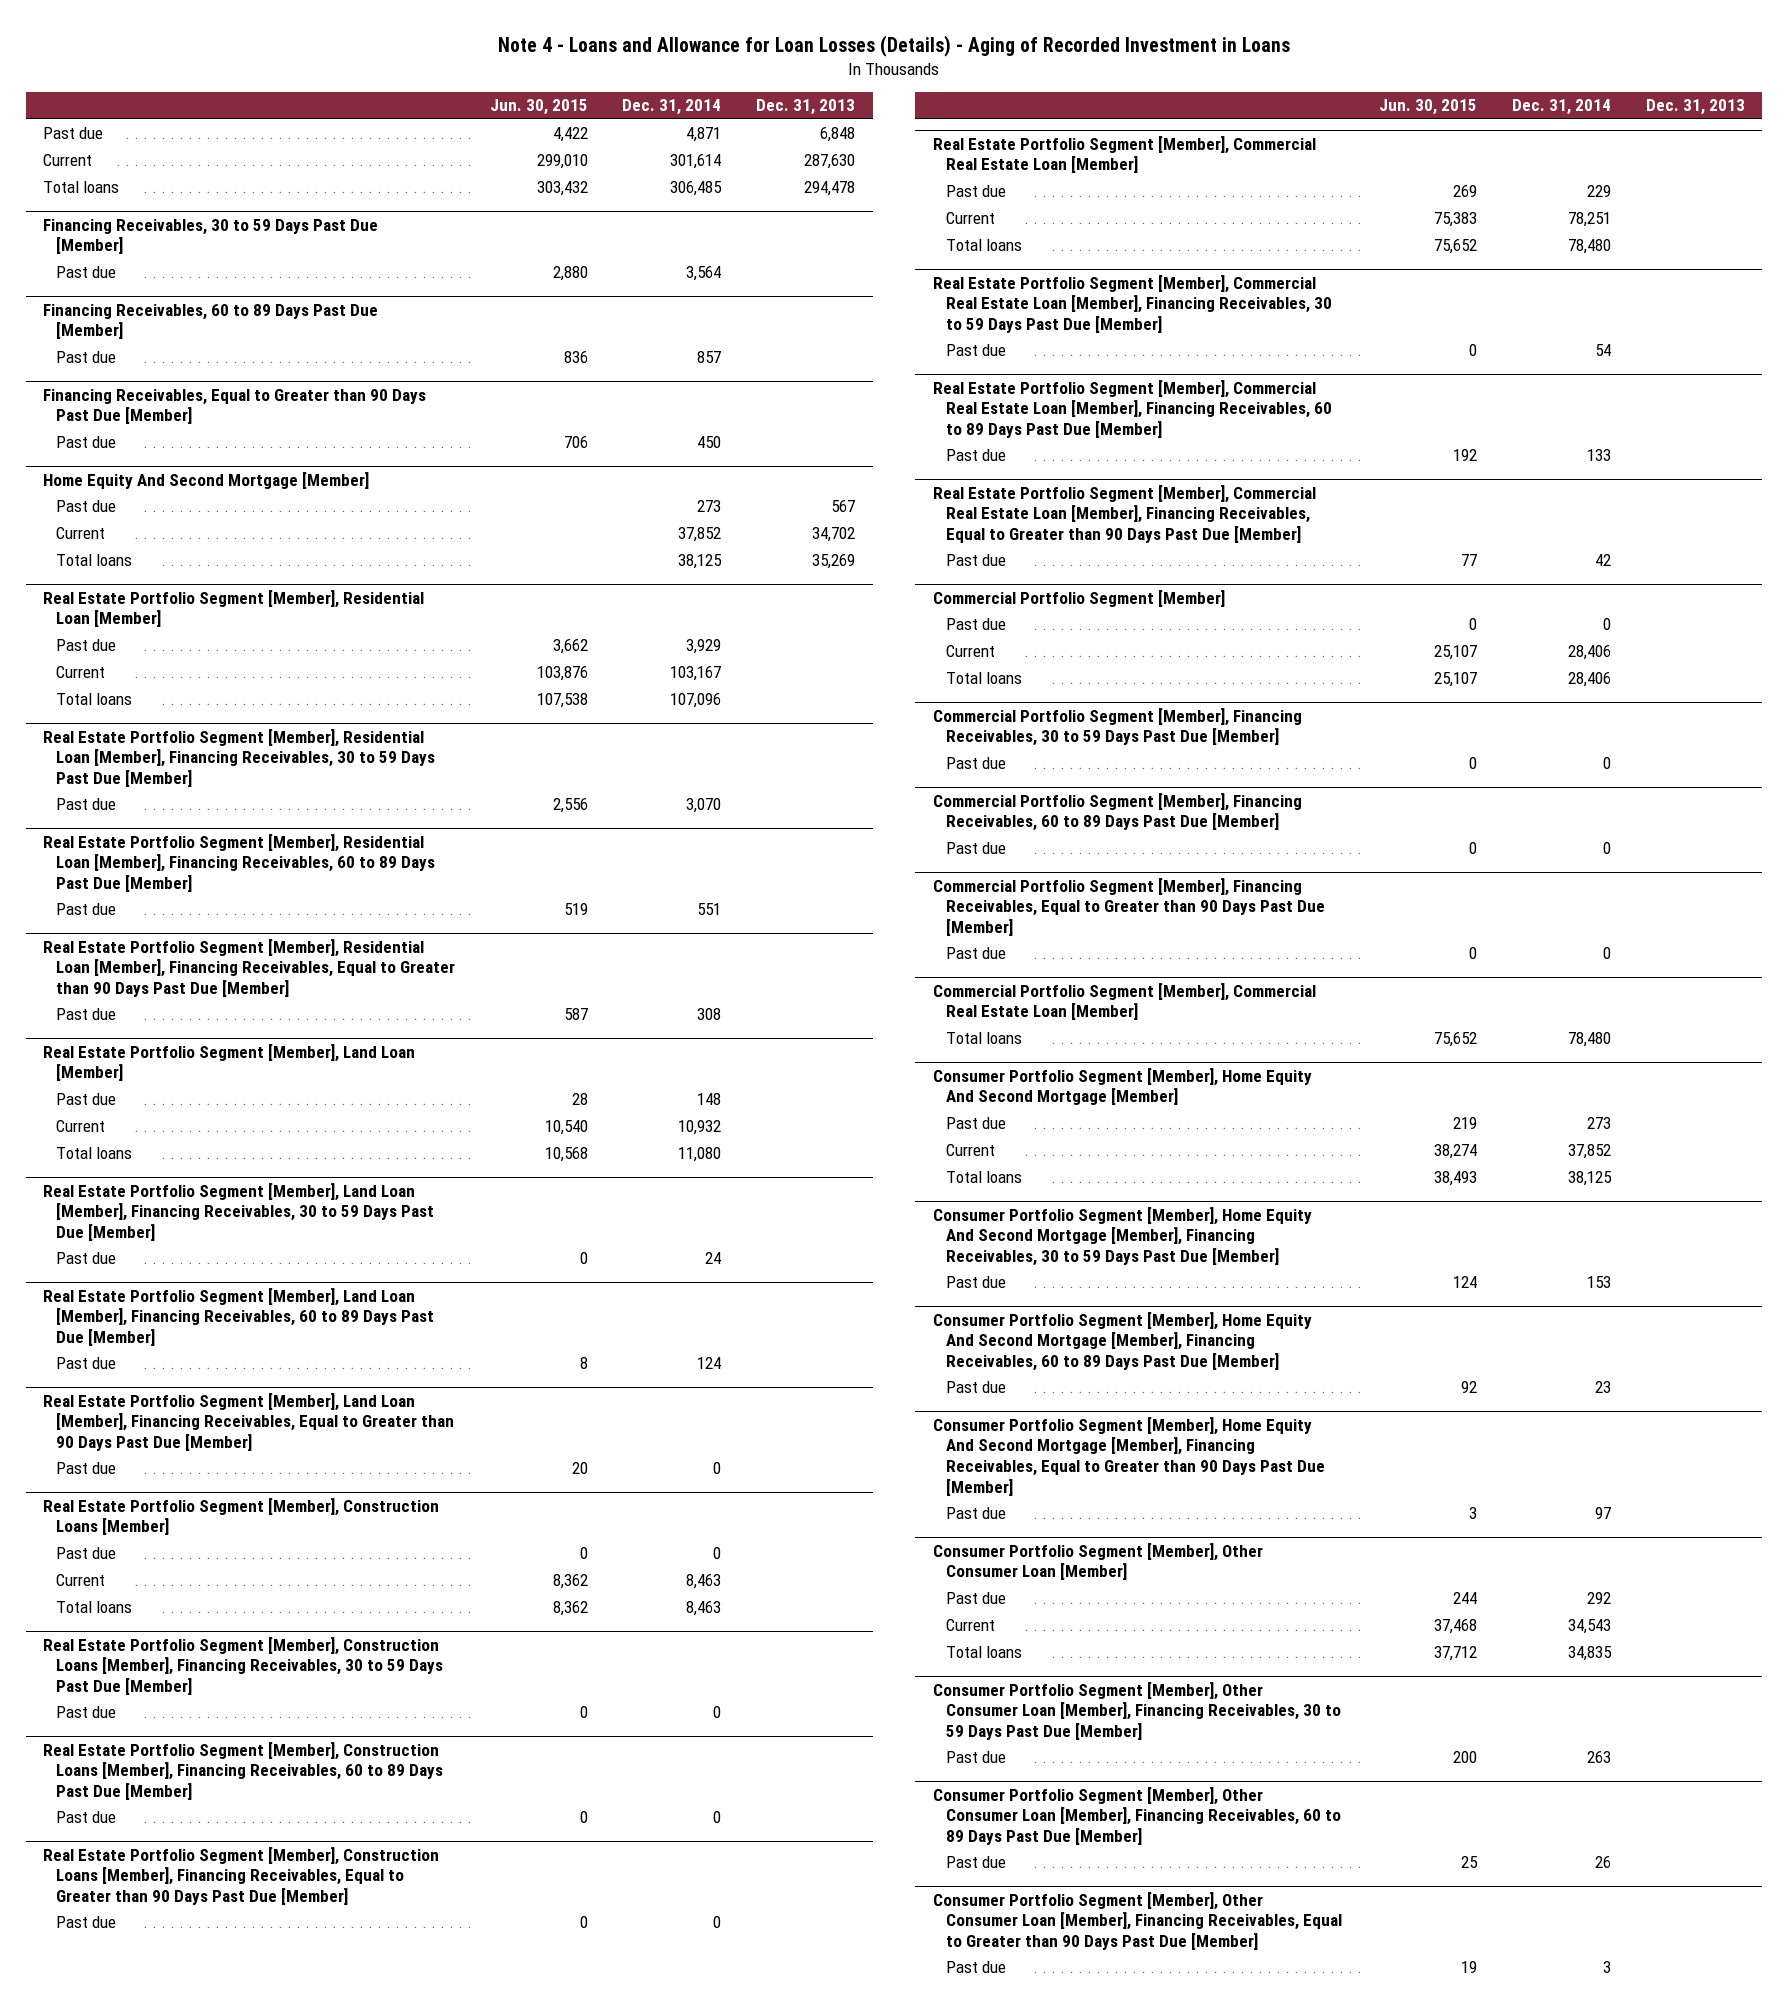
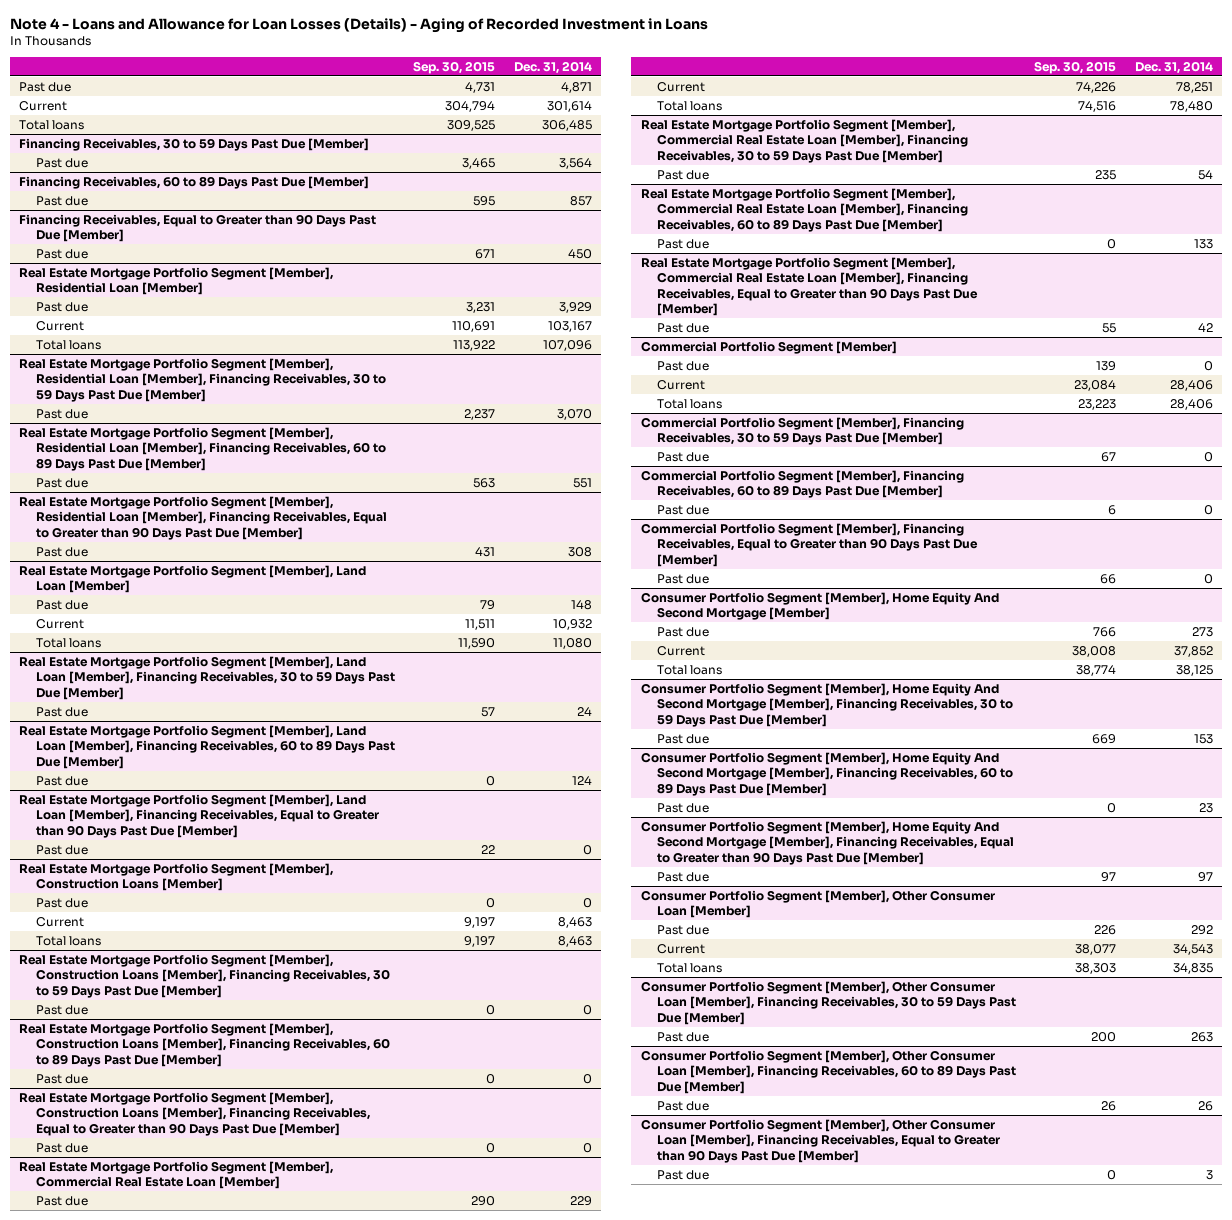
[489,99,588,116] Jun. 30, 2015 -> none
[756,99,856,116] Dec. 31, 2013 -> none
none -> [413,60,496,74] Sep. 30, 2015
[43,471,370,489] Home Equity And Second Mortgage [Member] -> none
[55,500,116,513] Past due -> none
[55,527,105,540] Current -> none
[55,554,132,567] Total loans -> none
[43,589,425,628] Real Estate Portfolio Segment [Member], Residential Loan [Member] -> [19,266,334,296] Real Estate Mortgage Portfolio Segment [Member], Residential Loan [Member]
[43,728,435,787] Real Estate Portfolio Segment [Member], Residential Loan [Member], Financing Receivables, 30 to 59 Days Past Due [Member] -> [19,357,386,402] Real Estate Mortgage Portfolio Segment [Member], Residential Loan [Member], Financing Receivables, 30 to 59 Days Past Due [Member]
[43,833,435,892] Real Estate Portfolio Segment [Member], Residential Loan [Member], Financing Receivables, 60 to 89 Days Past Due [Member] -> [19,426,386,471] Real Estate Mortgage Portfolio Segment [Member], Residential Loan [Member], Financing Receivables, 60 to 89 Days Past Due [Member]
[43,938,455,997] Real Estate Portfolio Segment [Member], Residential Loan [Member], Financing Receivables, Equal to Greater than 90 Days Past Due [Member] -> [19,495,387,540] Real Estate Mortgage Portfolio Segment [Member], Residential Loan [Member], Financing Receivables, Equal to Greater than 90 Days Past Due [Member]
[43,1043,416,1082] Real Estate Portfolio Segment [Member], Land Loan [Member] -> [19,564,367,594] Real Estate Mortgage Portfolio Segment [Member], Land Loan [Member]
[43,1182,434,1241] Real Estate Portfolio Segment [Member], Land Loan [Member], Financing Receivables, 30 to 59 Days Past Due [Member] -> [19,655,395,700] Real Estate Mortgage Portfolio Segment [Member], Land Loan [Member], Financing Receivables, 30 to 59 Days Past Due [Member]
[43,1287,434,1346] Real Estate Portfolio Segment [Member], Land Loan [Member], Financing Receivables, 60 to 89 Days Past Due [Member] -> [19,724,395,769] Real Estate Mortgage Portfolio Segment [Member], Land Loan [Member], Financing Receivables, 60 to 89 Days Past Due [Member]
[43,1392,454,1451] Real Estate Portfolio Segment [Member], Land Loan [Member], Financing Receivables, Equal to Greater than 90 Days Past Due [Member] -> [19,793,379,838] Real Estate Mortgage Portfolio Segment [Member], Land Loan [Member], Financing Receivables, Equal to Greater than 90 Days Past Due [Member]
[43,1497,440,1536] Real Estate Portfolio Segment [Member], Construction Loans [Member] -> [19,862,334,892] Real Estate Mortgage Portfolio Segment [Member], Construction Loans [Member]
[43,1636,443,1695] Real Estate Portfolio Segment [Member], Construction Loans [Member], Financing Receivables, 30 to 59 Days Past Due [Member] -> [19,953,390,998] Real Estate Mortgage Portfolio Segment [Member], Construction Loans [Member], Financing Receivables, 30 to 59 Days Past Due [Member]
[43,1741,443,1800] Real Estate Portfolio Segment [Member], Construction Loans [Member], Financing Receivables, 60 to 89 Days Past Due [Member] -> [19,1022,390,1067] Real Estate Mortgage Portfolio Segment [Member], Construction Loans [Member], Financing Receivables, 60 to 89 Days Past Due [Member]
[43,1846,440,1905] Real Estate Portfolio Segment [Member], Construction Loans [Member], Financing Receivables, Equal to Greater than 90 Days Past Due [Member] -> [19,1091,370,1136] Real Estate Mortgage Portfolio Segment [Member], Construction Loans [Member], Financing Receivables, Equal to Greater than 90 Days Past Due [Member]
[932,135,1316,174] Real Estate Portfolio Segment [Member], Commercial Real Estate Loan [Member] -> [19,1160,334,1190] Real Estate Mortgage Portfolio Segment [Member], Commercial Real Estate Loan [Member]
[932,274,1332,333] Real Estate Portfolio Segment [Member], Commercial Real Estate Loan [Member], Financing Receivables, 30 to 59 Days Past Due [Member] -> [640,118,968,163] Real Estate Mortgage Portfolio Segment [Member], Commercial Real Estate Loan [Member], Financing Receivables, 30 to 59 Days Past Due [Member]
[932,379,1332,438] Real Estate Portfolio Segment [Member], Commercial Real Estate Loan [Member], Financing Receivables, 60 to 89 Days Past Due [Member] -> [640,187,968,232] Real Estate Mortgage Portfolio Segment [Member], Commercial Real Estate Loan [Member], Financing Receivables, 60 to 89 Days Past Due [Member]
[932,484,1316,543] Real Estate Portfolio Segment [Member], Commercial Real Estate Loan [Member], Financing Receivables, Equal to Greater than 90 Days Past Due [Member] -> [640,256,978,316] Real Estate Mortgage Portfolio Segment [Member], Commercial Real Estate Loan [Member], Financing Receivables, Equal to Greater than 90 Days Past Due [Member]
[932,982,1316,1021] Commercial Portfolio Segment [Member], Commercial Real Estate Loan [Member] -> none
[945,1032,1022,1045] Total loans -> none

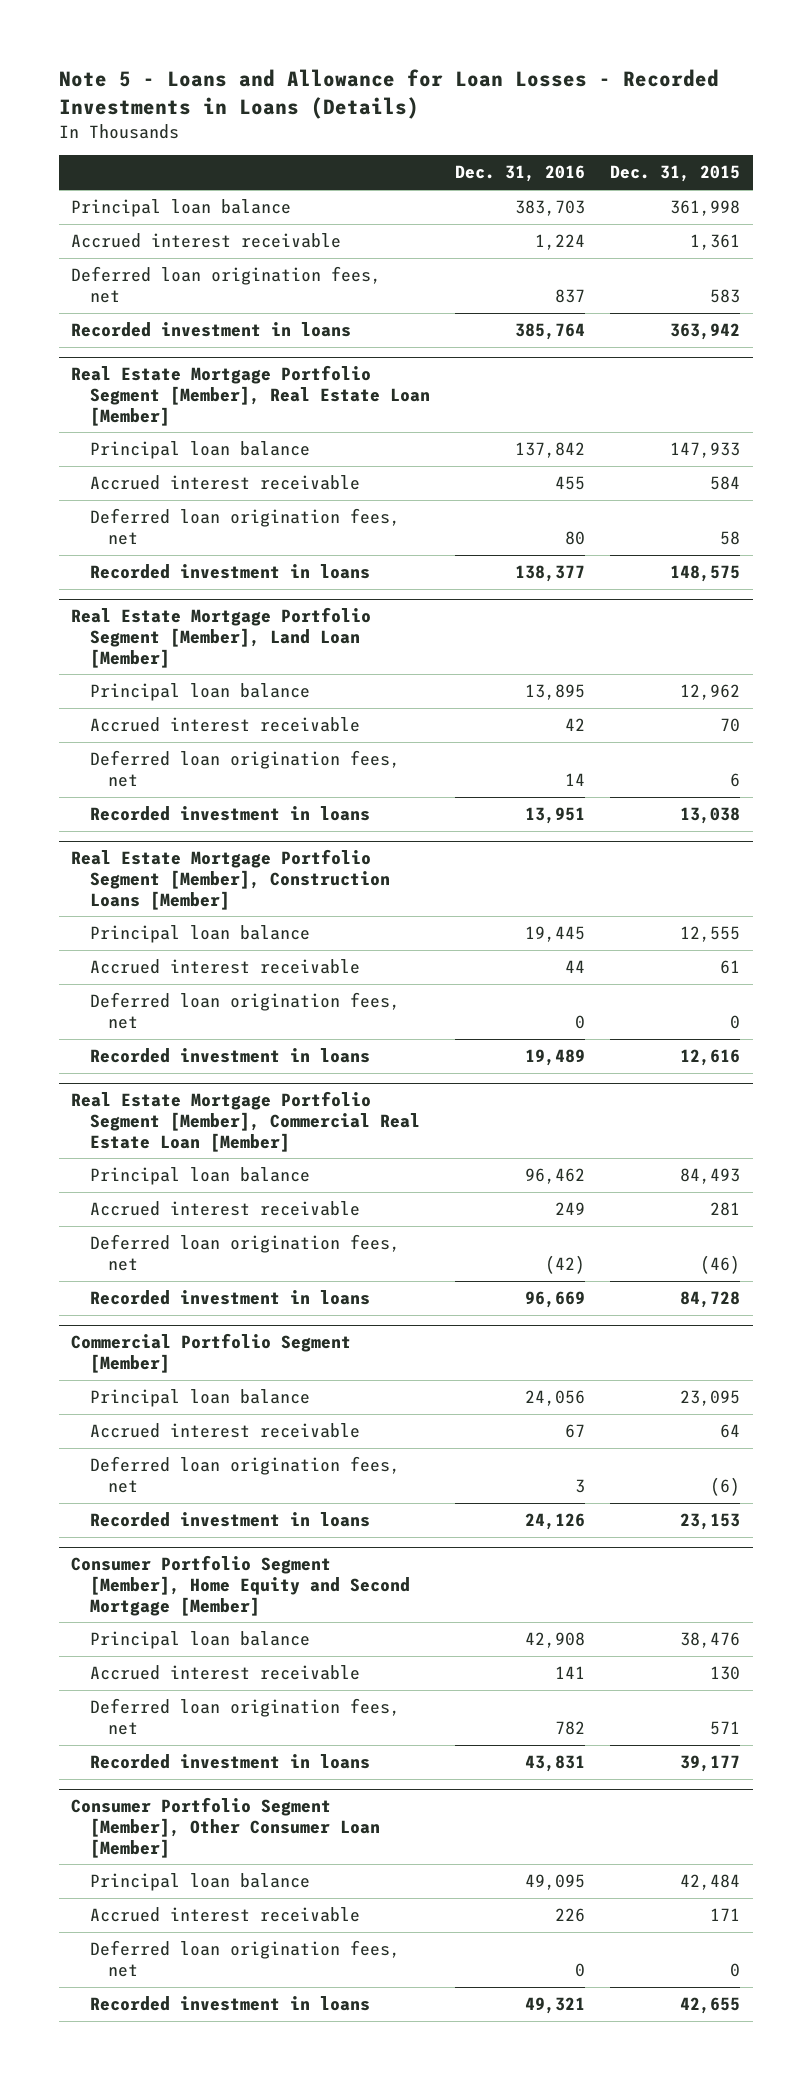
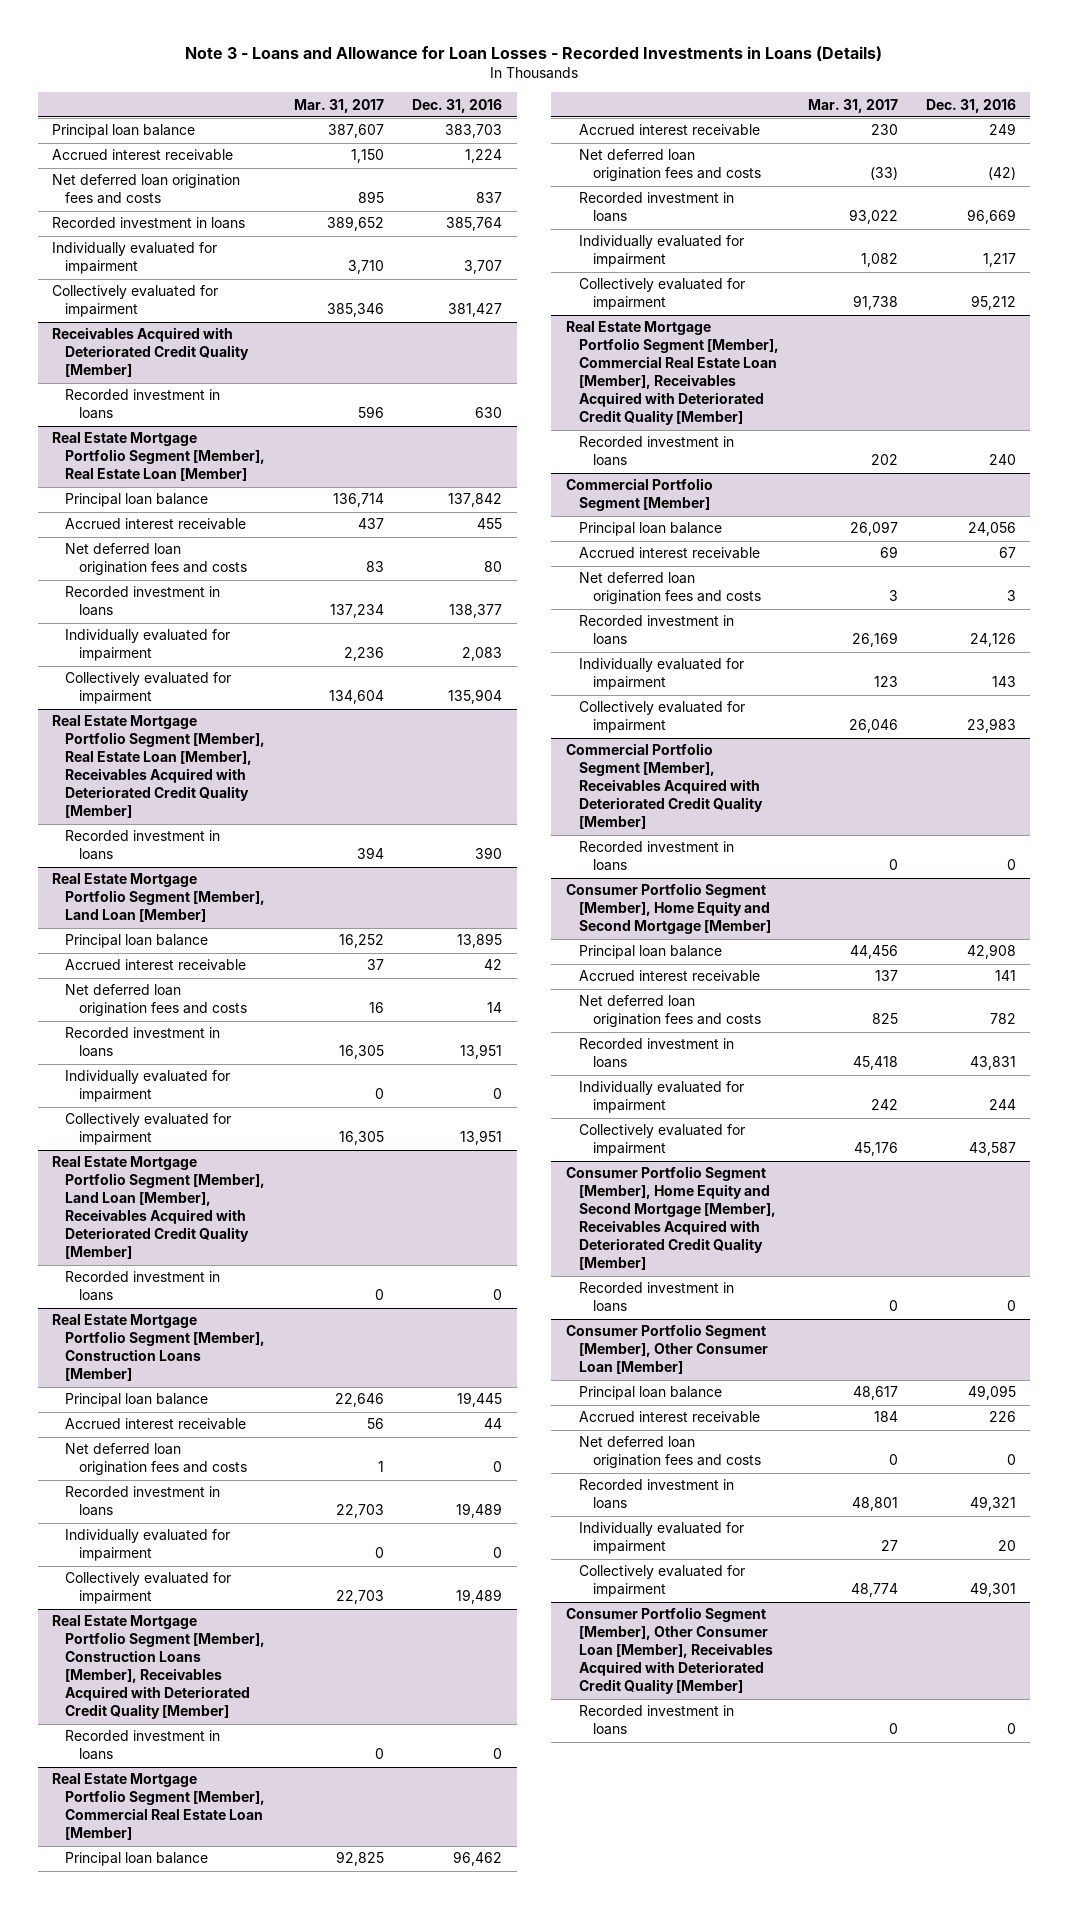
[58,69,719,119] Note 5 - Loans and Allowance for Loan Losses - Recorded Investments in Loans (Details) -> [184,46,882,62] Note 3 - Loans and Allowance for Loan Losses - Recorded Investments in Loans (Details)
[610,165,741,183] Dec. 31, 2015 -> none
none -> [293,98,384,113] Mar. 31, 2017
[71,266,382,303] Deferred loan origination fees, net -> [51,174,240,205] Net deferred loan origination fees and costs
none -> [51,242,217,275] Individually evaluated for impairment
none -> [51,285,218,318] Collectively evaluated for impairment
none -> [51,327,250,378] Receivables Acquired with Deteriorated Credit Quality [Member]
none -> [65,389,221,420] Recorded investment in loans
[89,508,400,545] Deferred loan origination fees, net -> [65,543,247,576] Net deferred loan origination fees and costs
none -> [65,629,231,662] Individually evaluated for impairment
none -> [65,672,232,705] Collectively evaluated for impairment
none -> [51,715,266,819] Real Estate Mortgage Portfolio Segment [Member], Real Estate Loan [Member], Receivables Acquired with Deteriorated Credit Quality [Member]
none -> [65,830,221,861] Recorded investment in loans
[89,750,400,787] Deferred loan origination fees, net -> [65,984,247,1017] Net deferred loan origination fees and costs
none -> [65,1070,231,1103] Individually evaluated for impairment
none -> [65,1113,232,1146] Collectively evaluated for impairment
none -> [51,1156,266,1260] Real Estate Mortgage Portfolio Segment [Member], Land Loan [Member], Receivables Acquired with Deteriorated Credit Quality [Member]
none -> [65,1271,221,1302] Recorded investment in loans
[89,992,400,1029] Deferred loan origination fees, net -> [65,1443,247,1476] Net deferred loan origination fees and costs
none -> [65,1529,231,1562] Individually evaluated for impairment
none -> [65,1572,232,1605] Collectively evaluated for impairment
none -> [51,1615,266,1720] Real Estate Mortgage Portfolio Segment [Member], Construction Loans [Member], Receivables Acquired with Deteriorated Credit Quality [Member]
none -> [65,1730,221,1761] Recorded investment in loans
[89,1234,400,1271] Deferred loan origination fees, net -> [579,149,761,182] Net deferred loan origination fees and costs
none -> [579,235,745,268] Individually evaluated for impairment
none -> [579,278,746,311] Collectively evaluated for impairment
none -> [565,321,780,426] Real Estate Mortgage Portfolio Segment [Member], Commercial Real Estate Loan [Member], Receivables Acquired with Deteriorated Credit Quality [Member]
none -> [579,436,735,467] Recorded investment in loans
[89,1456,400,1493] Deferred loan origination fees, net -> [579,572,761,605] Net deferred loan origination fees and costs
none -> [579,658,745,691] Individually evaluated for impairment
none -> [579,701,746,734] Collectively evaluated for impairment
none -> [565,743,764,830] Commercial Portfolio Segment [Member], Receivables Acquired with Deteriorated Credit Quality [Member]
none -> [579,841,735,872] Recorded investment in loans
[89,1698,400,1735] Deferred loan origination fees, net -> [579,995,761,1028] Net deferred loan origination fees and costs
none -> [579,1081,745,1114] Individually evaluated for impairment
none -> [579,1124,746,1157] Collectively evaluated for impairment
none -> [565,1166,777,1271] Consumer Portfolio Segment [Member], Home Equity and Second Mortgage [Member], Receivables Acquired with Deteriorated Credit Quality [Member]
none -> [579,1282,735,1313] Recorded investment in loans
[89,1940,400,1977] Deferred loan origination fees, net -> [579,1436,761,1469] Net deferred loan origination fees and costs
none -> [579,1522,745,1555] Individually evaluated for impairment
none -> [579,1565,746,1598] Collectively evaluated for impairment
none -> [565,1607,774,1695] Consumer Portfolio Segment [Member], Other Consumer Loan [Member], Receivables Acquired with Deteriorated Credit Quality [Member]
none -> [579,1705,735,1736] Recorded investment in loans

